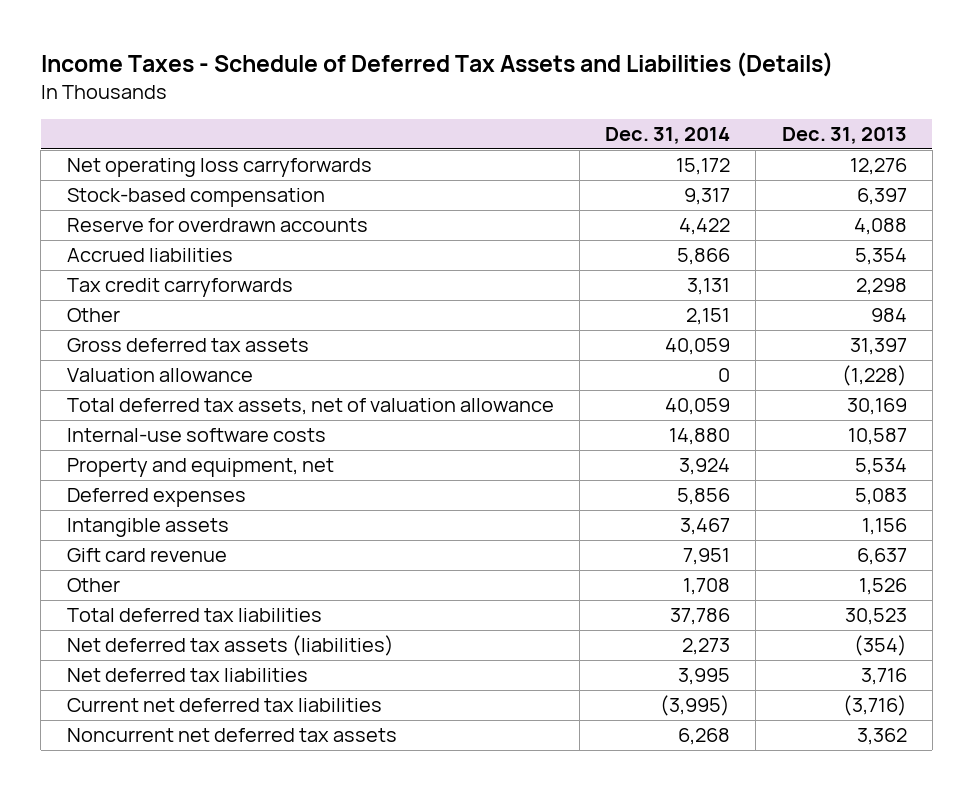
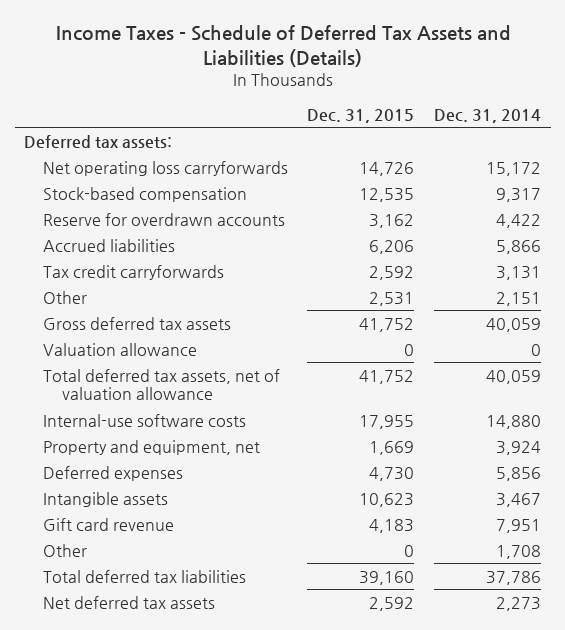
[781,127,907,145] Dec. 31, 2013 -> none
none -> [307,108,415,123] Dec. 31, 2015
none -> [24,134,173,148] Deferred tax assets:
[66,668,308,683] Net deferred tax liabilities -> none
[66,698,382,713] Current net deferred tax liabilities -> none
[66,728,397,743] Noncurrent net deferred tax assets -> none
[66,635,394,657] Net deferred tax assets (liabilities) -> [43,595,216,609] Net deferred tax assets

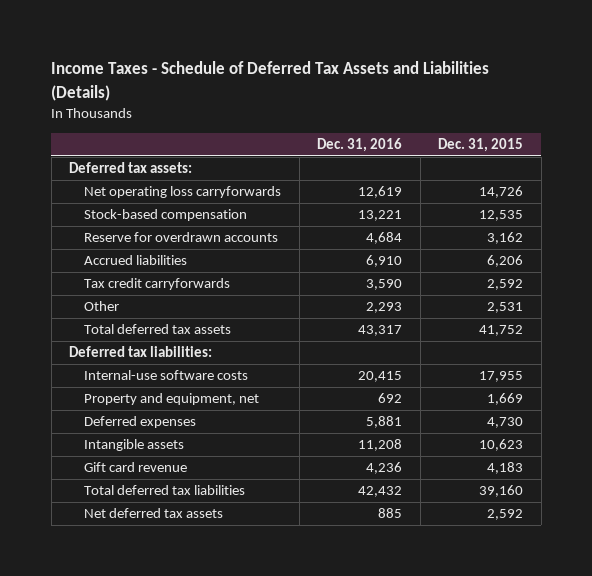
[433,108,541,123] Dec. 31, 2014 -> none
none -> [317,138,403,153] Dec. 31, 2016
[43,342,198,356] Valuation allowance -> none
[43,368,281,401] Total deferred tax assets, net of valuation allowance -> none
[43,316,232,330] Gross deferred tax assets -> [84,324,232,335] Total deferred tax assets
none -> [69,346,213,358] Deferred tax liabilities:
[43,543,88,557] Other -> none

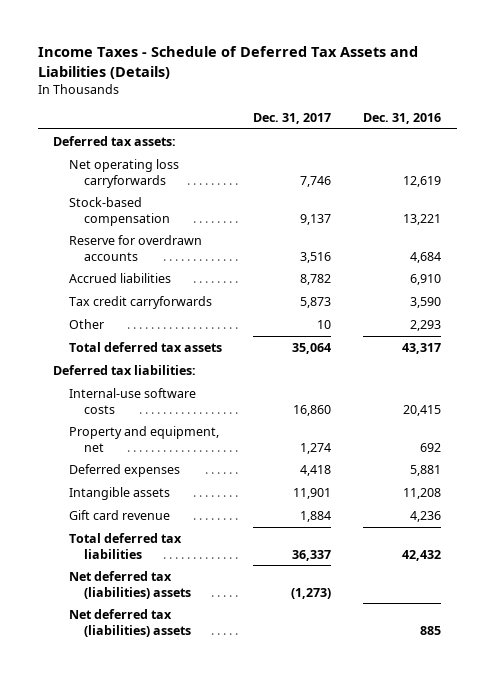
[438,138,524,153] Dec. 31, 2015 -> none
none -> [253,113,332,125] Dec. 31, 2017
none -> [68,570,192,599] Net deferred tax (liabilities) assets
[84,508,224,519] Net deferred tax assets -> [68,608,192,637] Net deferred tax (liabilities) assets

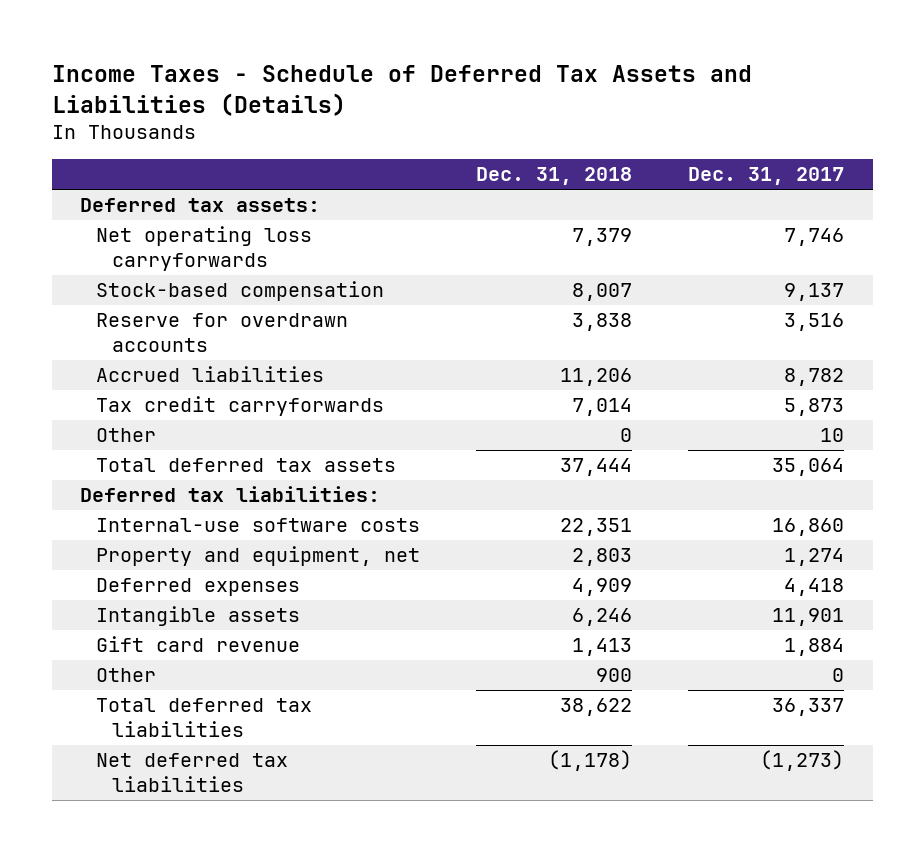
[362,113,441,125] Dec. 31, 2016 -> none
none -> [476,167,633,186] Dec. 31, 2018
none -> [95,668,156,683] Other
[68,608,192,637] Net deferred tax (liabilities) assets -> none
[68,570,192,599] Net deferred tax (liabilities) assets -> [95,753,288,793] Net deferred tax liabilities

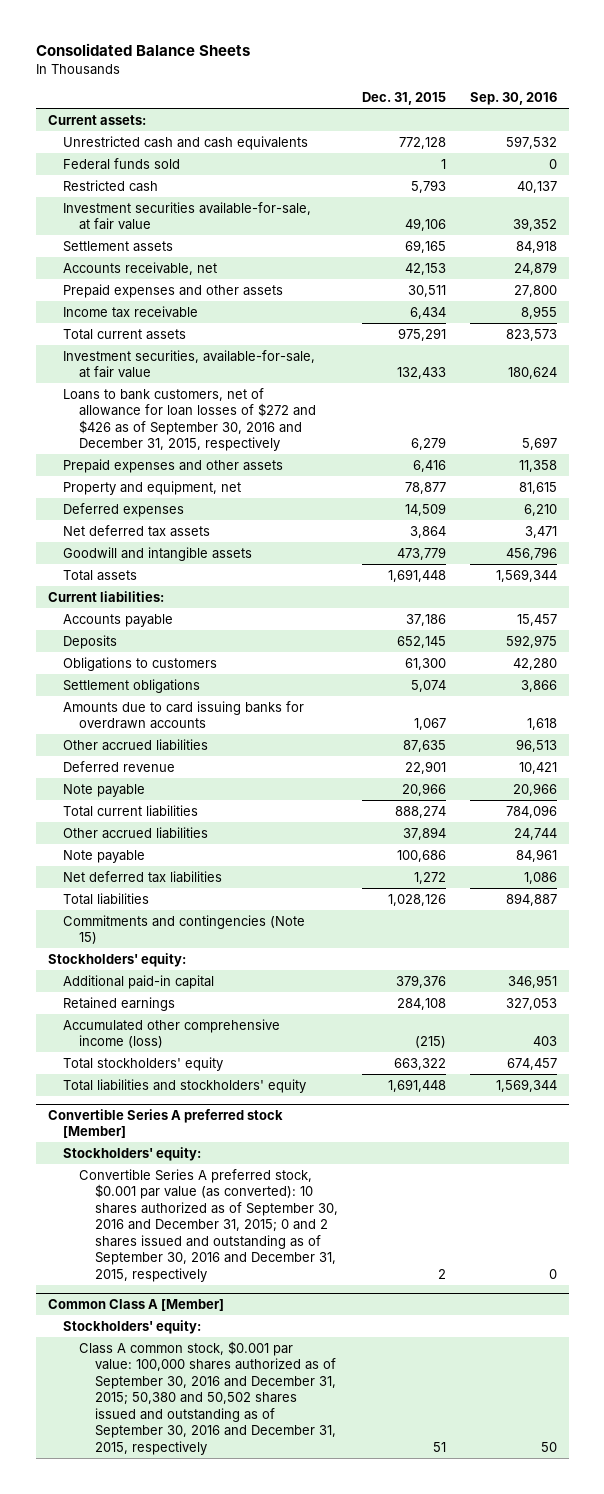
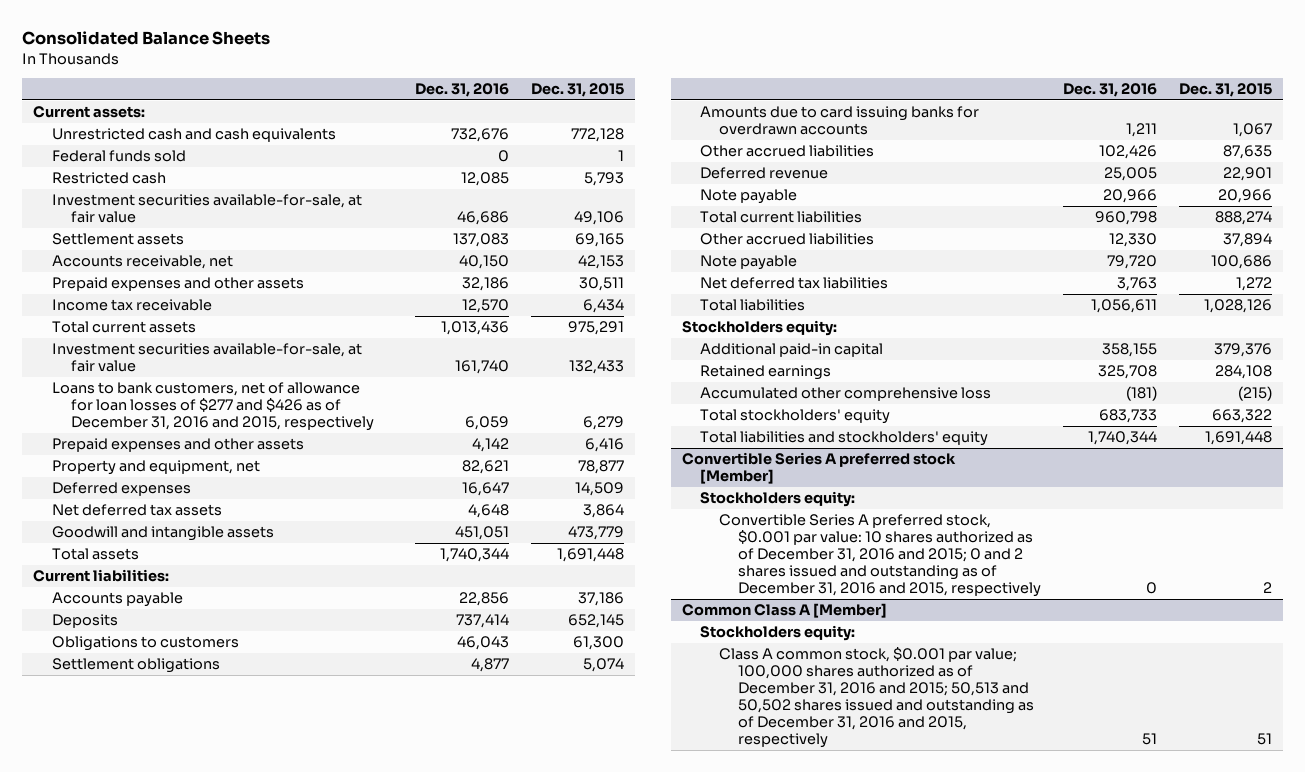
[469,92,557,106] Sep. 30, 2016 -> none
none -> [414,83,509,98] Dec. 31, 2016
[63,349,316,379] Investment securities, available-for-sale, at fair value -> [52,343,363,373] Investment securities available-for-sale, at fair value
[63,387,317,452] Loans to bank customers, net of allowance for loan losses of $272 and $426 as of September 30, 2016 and December 31, 2015, respectively -> [52,382,374,432] Loans to bank customers, net of allowance for loan losses of $277 and $426 as of December 31, 2016 and 2015, respectively
[63,914,306,945] Commitments and contingencies (Note 15) -> none
[47,952,186,967] Stockholders' equity: -> [681,320,837,337] Stockholders equity:
[63,1018,281,1049] Accumulated other comprehensive income (loss) -> [700,387,992,402] Accumulated other comprehensive loss
[63,1146,202,1161] Stockholders' equity: -> [700,491,856,508] Stockholders equity:
[79,1168,338,1282] Convertible Series A preferred stock, $0.001 par value (as converted): 10 shares authorized as of September 30, 2016 and December 31, 2015; 0 and 2 shares issued and outstanding as of September 30, 2016 and December 31, 2015, respectively -> [719,514,1041,598] Convertible Series A preferred stock, $0.001 par value: 10 shares authorized as of December 31, 2016 and 2015; 0 and 2 shares issued and outstanding as of December 31, 2016 and 2015, respectively
[63,1319,202,1334] Stockholders' equity: -> [700,625,856,642] Stockholders equity:
[79,1340,336,1455] Class A common stock, $0.001 par value: 100,000 shares authorized as of September 30, 2016 and December 31, 2015; 50,380 and 50,502 shares issued and outstanding as of September 30, 2016 and December 31, 2015, respectively -> [719,647,1034,749] Class A common stock, $0.001 par value; 100,000 shares authorized as of December 31, 2016 and 2015; 50,513 and 50,502 shares issued and outstanding as of December 31, 2016 and 2015, respectively

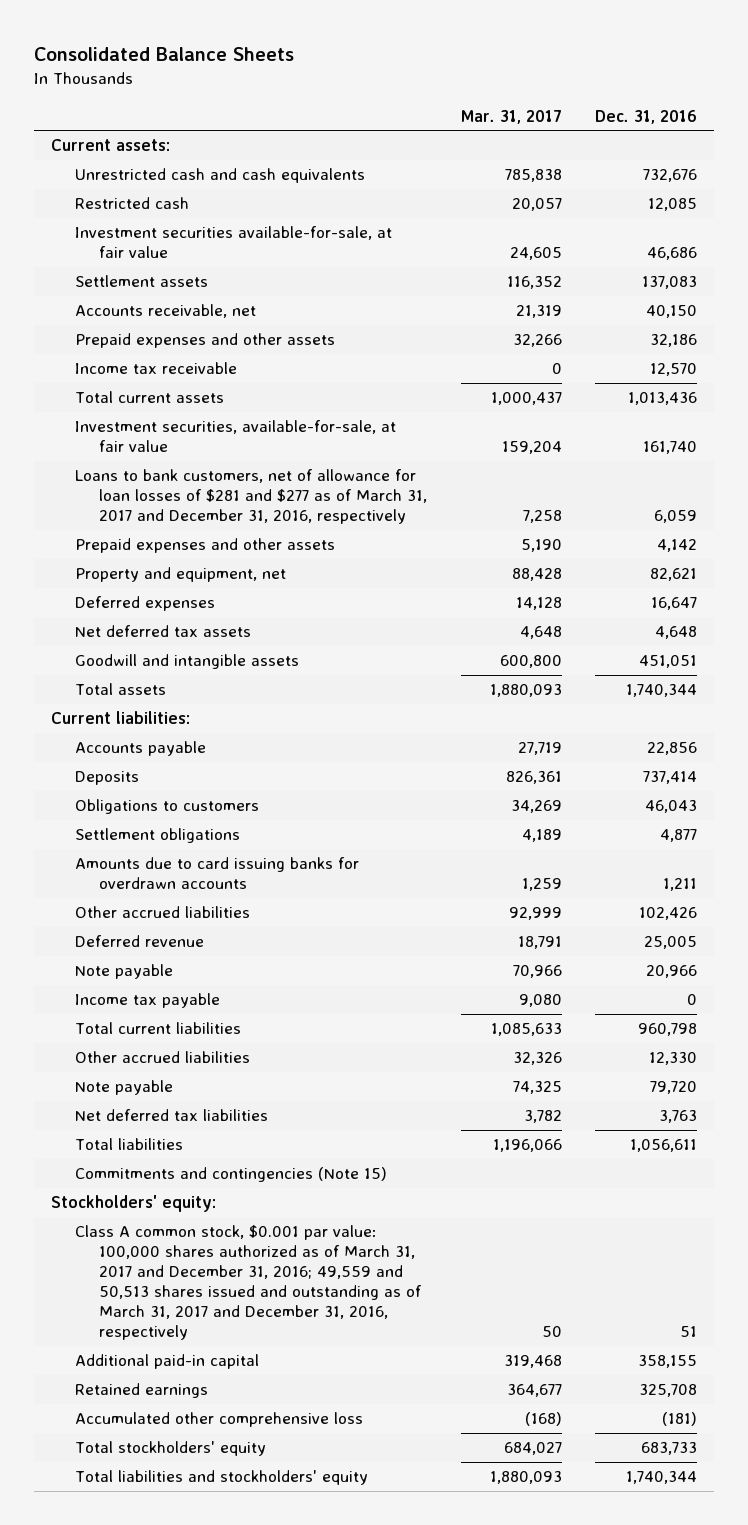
[530,83,624,98] Dec. 31, 2015 -> none
none -> [460,109,562,124] Mar. 31, 2017
[52,150,187,163] Federal funds sold -> none
[52,343,363,373] Investment securities available-for-sale, at fair value -> [74,420,396,453] Investment securities, available-for-sale, at fair value
[52,382,374,432] Loans to bank customers, net of allowance for loan losses of $277 and $426 as of December 31, 2016 and 2015, respectively -> [74,469,427,525] Loans to bank customers, net of allowance for loan losses of $281 and $277 as of March 31, 2017 and December 31, 2016, respectively
none -> [74,993,220,1009] Income tax payable
none -> [74,1167,387,1183] Commitments and contingencies (Note 15)
[681,320,837,337] Stockholders equity: -> [51,1195,217,1213] Stockholders' equity:
none -> [74,1225,422,1341] Class A common stock, $0.001 par value: 100,000 shares authorized as of March 31, 2017 and December 31, 2016; 49,559 and 50,513 shares issued and outstanding as of March 31, 2017 and December 31, 2016, respectively
[681,452,956,485] Convertible Series A preferred stock [Member] -> none
[700,491,856,508] Stockholders equity: -> none
[719,514,1041,598] Convertible Series A preferred stock, $0.001 par value: 10 shares authorized as of December 31, 2016 and 2015; 0 and 2 shares issued and outstanding as of December 31, 2016 and 2015, respectively -> none
[681,603,887,619] Common Class A [Member] -> none
[700,625,856,642] Stockholders equity: -> none
[719,647,1034,749] Class A common stock, $0.001 par value; 100,000 shares authorized as of December 31, 2016 and 2015; 50,513 and 50,502 shares issued and outstanding as of December 31, 2016 and 2015, respectively -> none

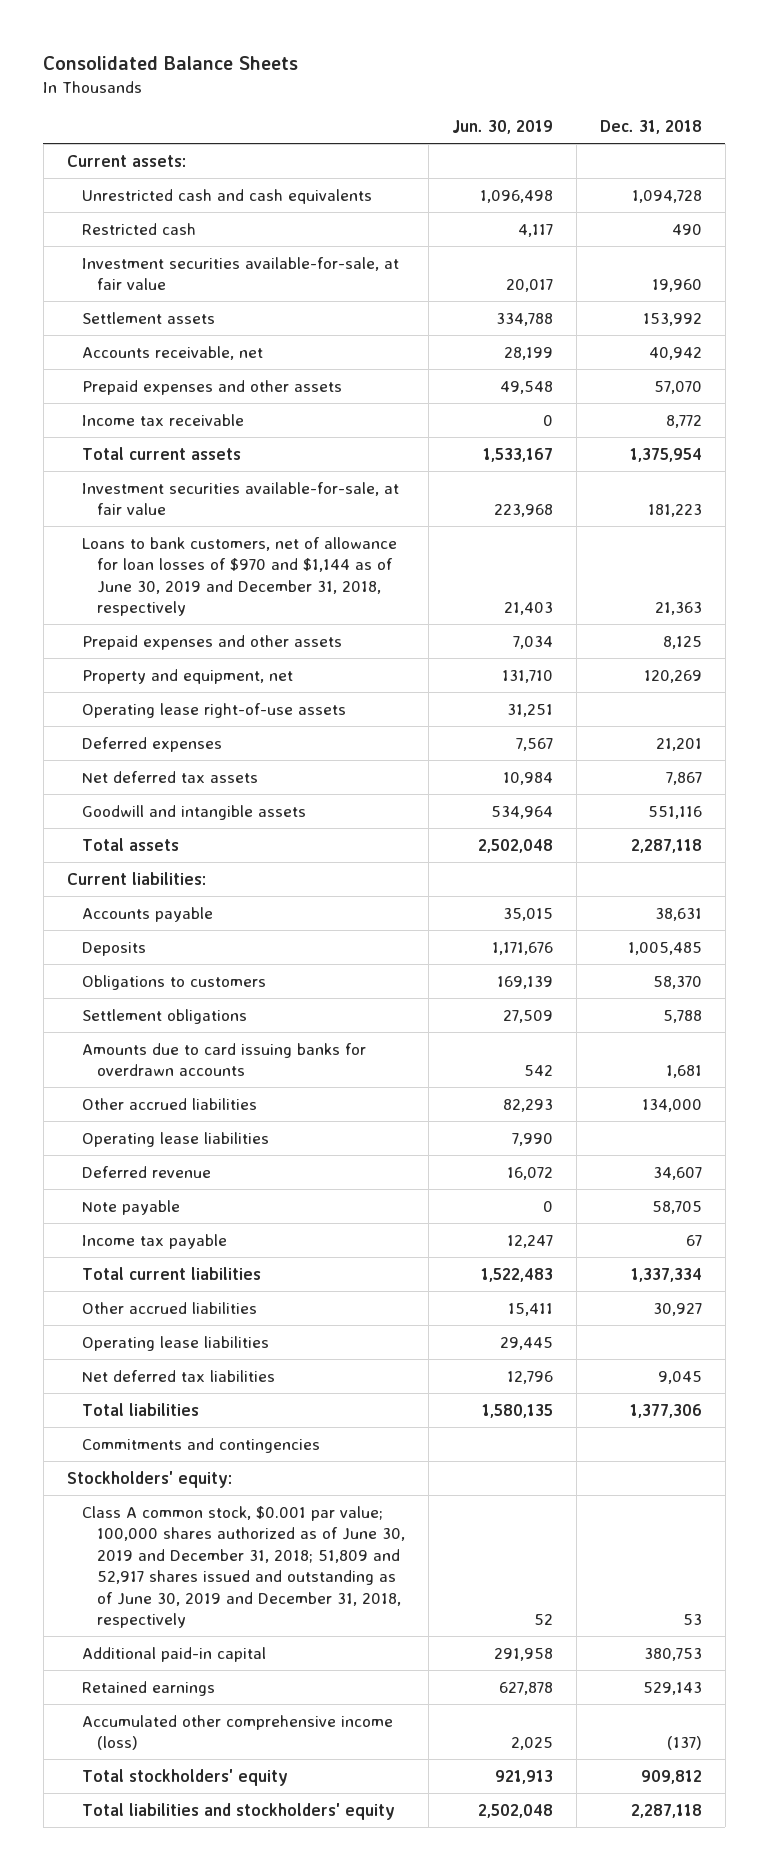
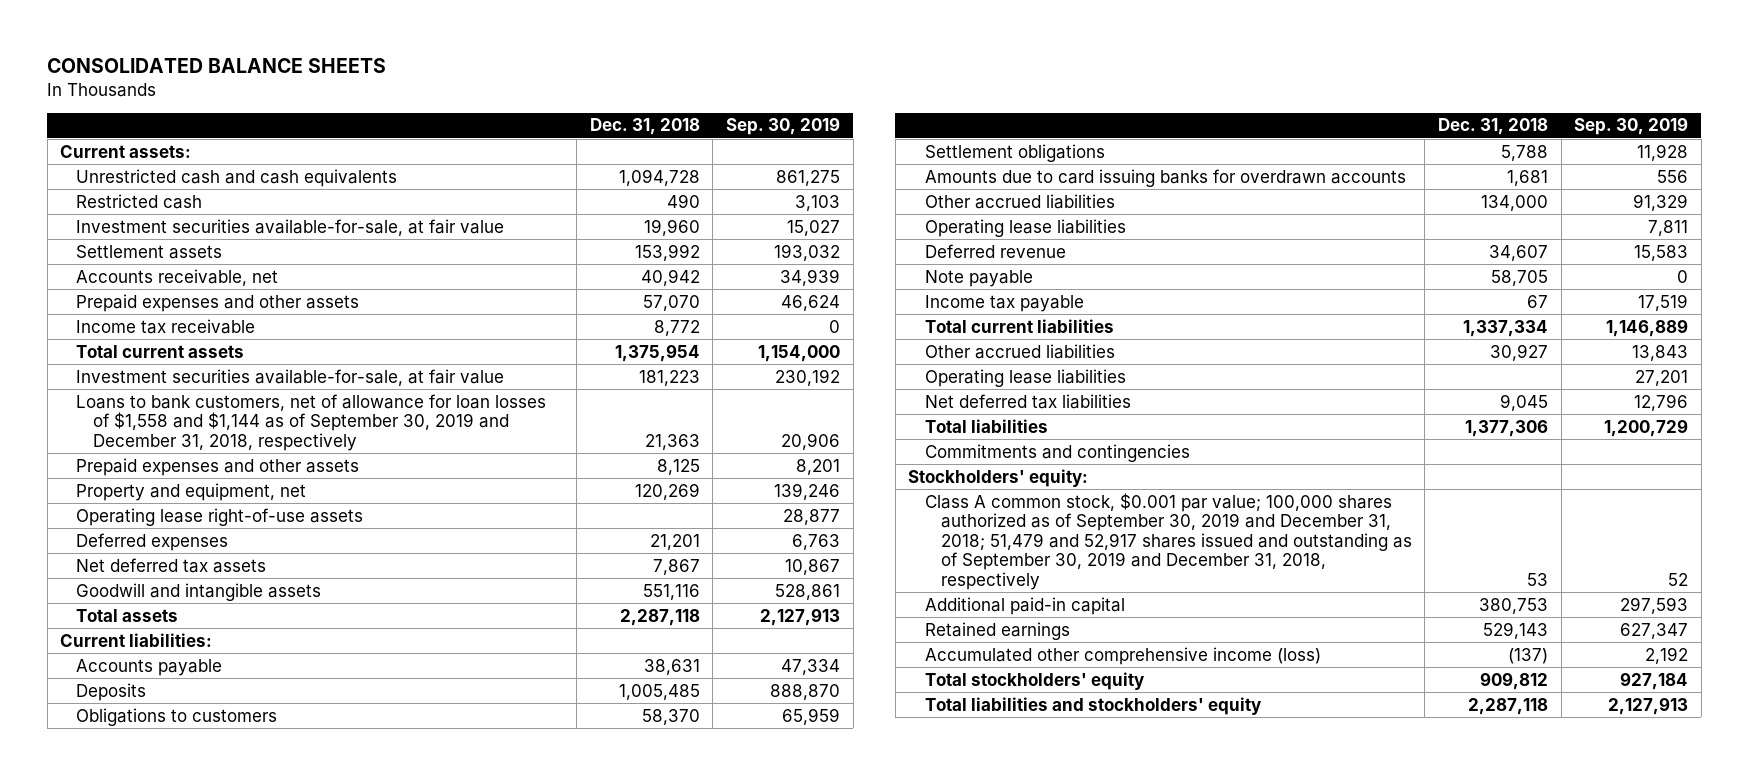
[43,55,299,70] Consolidated Balance Sheets -> [47,58,387,74] CONSOLIDATED BALANCE SHEETS
[451,120,553,135] Jun. 30, 2019 -> none
none -> [725,117,840,136] Sep. 30, 2019
[81,536,397,617] Loans to bank customers, net of allowance for loan losses of $970 and $1,144 as of June 30, 2019 and December 31, 2018, respectively -> [76,393,547,451] Loans to bank customers, net of allowance for loan losses of $1,558 and $1,144 as of September 30, 2019 and December 31, 2018, respectively
[81,1505,405,1629] Class A common stock, $0.001 par value; 100,000 shares authorized as of June 30, 2019 and December 31, 2018; 51,809 and 52,917 shares issued and outstanding as of June 30, 2019 and December 31, 2018, respectively -> [924,492,1412,591] Class A common stock, $0.001 par value; 100,000 shares authorized as of September 30, 2019 and December 31, 2018; 51,479 and 52,917 shares issued and outstanding as of September 30, 2019 and December 31, 2018, respectively

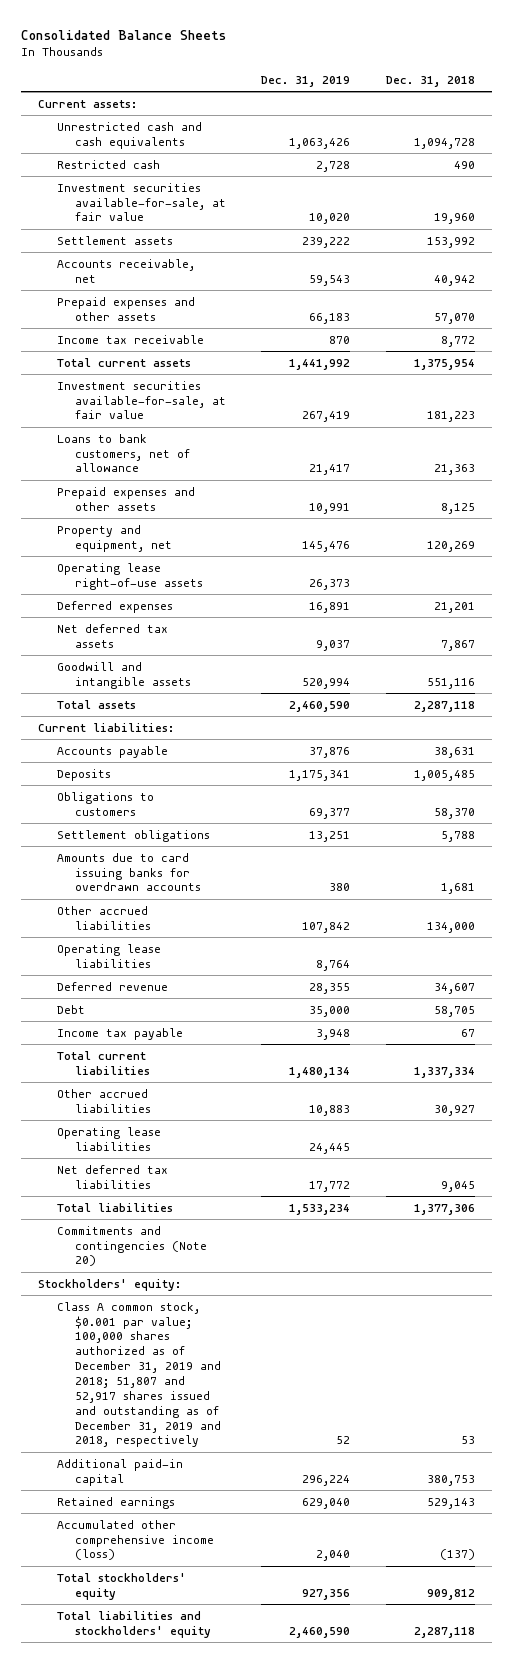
[47,58,387,74] CONSOLIDATED BALANCE SHEETS -> [20,29,226,40] Consolidated Balance Sheets
[725,117,840,136] Sep. 30, 2019 -> none
none -> [261,76,351,88] Dec. 31, 2019
[76,393,547,451] Loans to bank customers, net of allowance for loan losses of $1,558 and $1,144 as of September 30, 2019 and December 31, 2018, respectively -> [56,433,191,473] Loans to bank customers, net of allowance
[924,269,1033,287] Note payable -> [56,1004,85,1014] Debt
[924,443,1190,462] Commitments and contingencies -> [56,1225,208,1267] Commitments and contingencies (Note 20)
[924,492,1412,591] Class A common stock, $0.001 par value; 100,000 shares authorized as of September 30, 2019 and December 31, 2018; 51,479 and 52,917 shares issued and outstanding as of September 30, 2019 and December 31, 2018, respectively -> [56,1301,222,1448] Class A common stock, $0.001 par value; 100,000 shares authorized as of December 31, 2019 and 2018; 51,807 and 52,917 shares issued and outstanding as of December 31, 2019 and 2018, respectively

